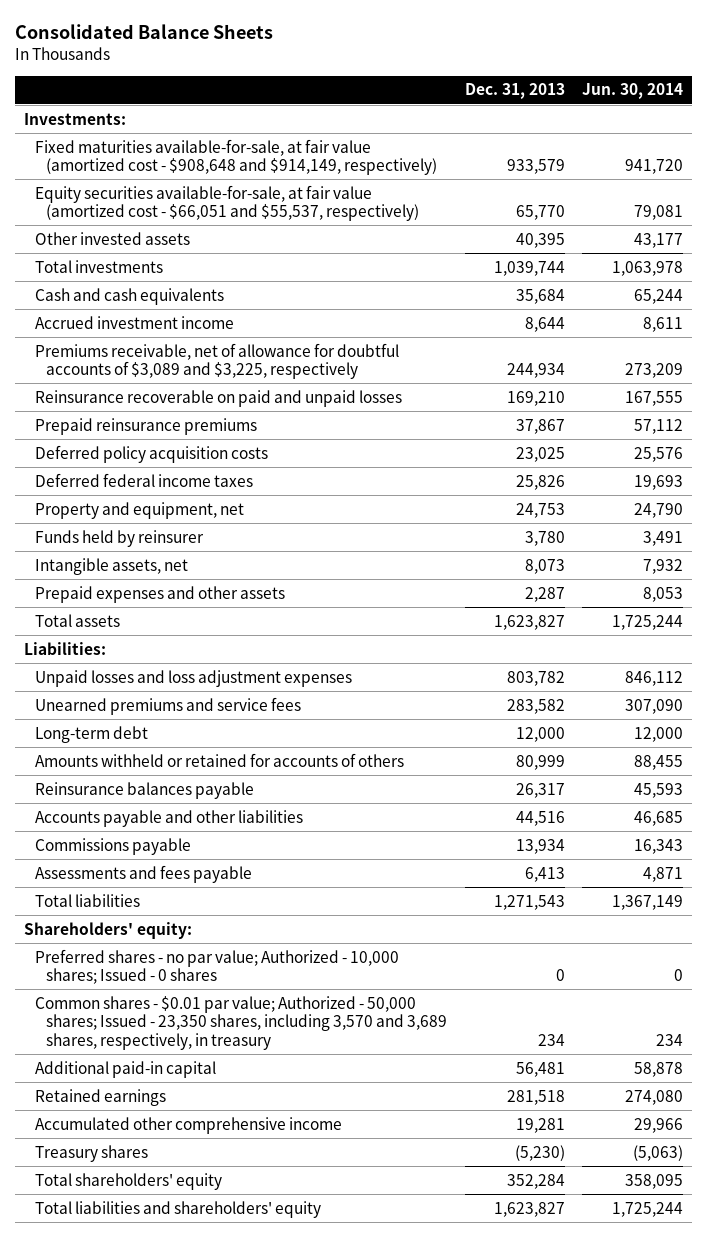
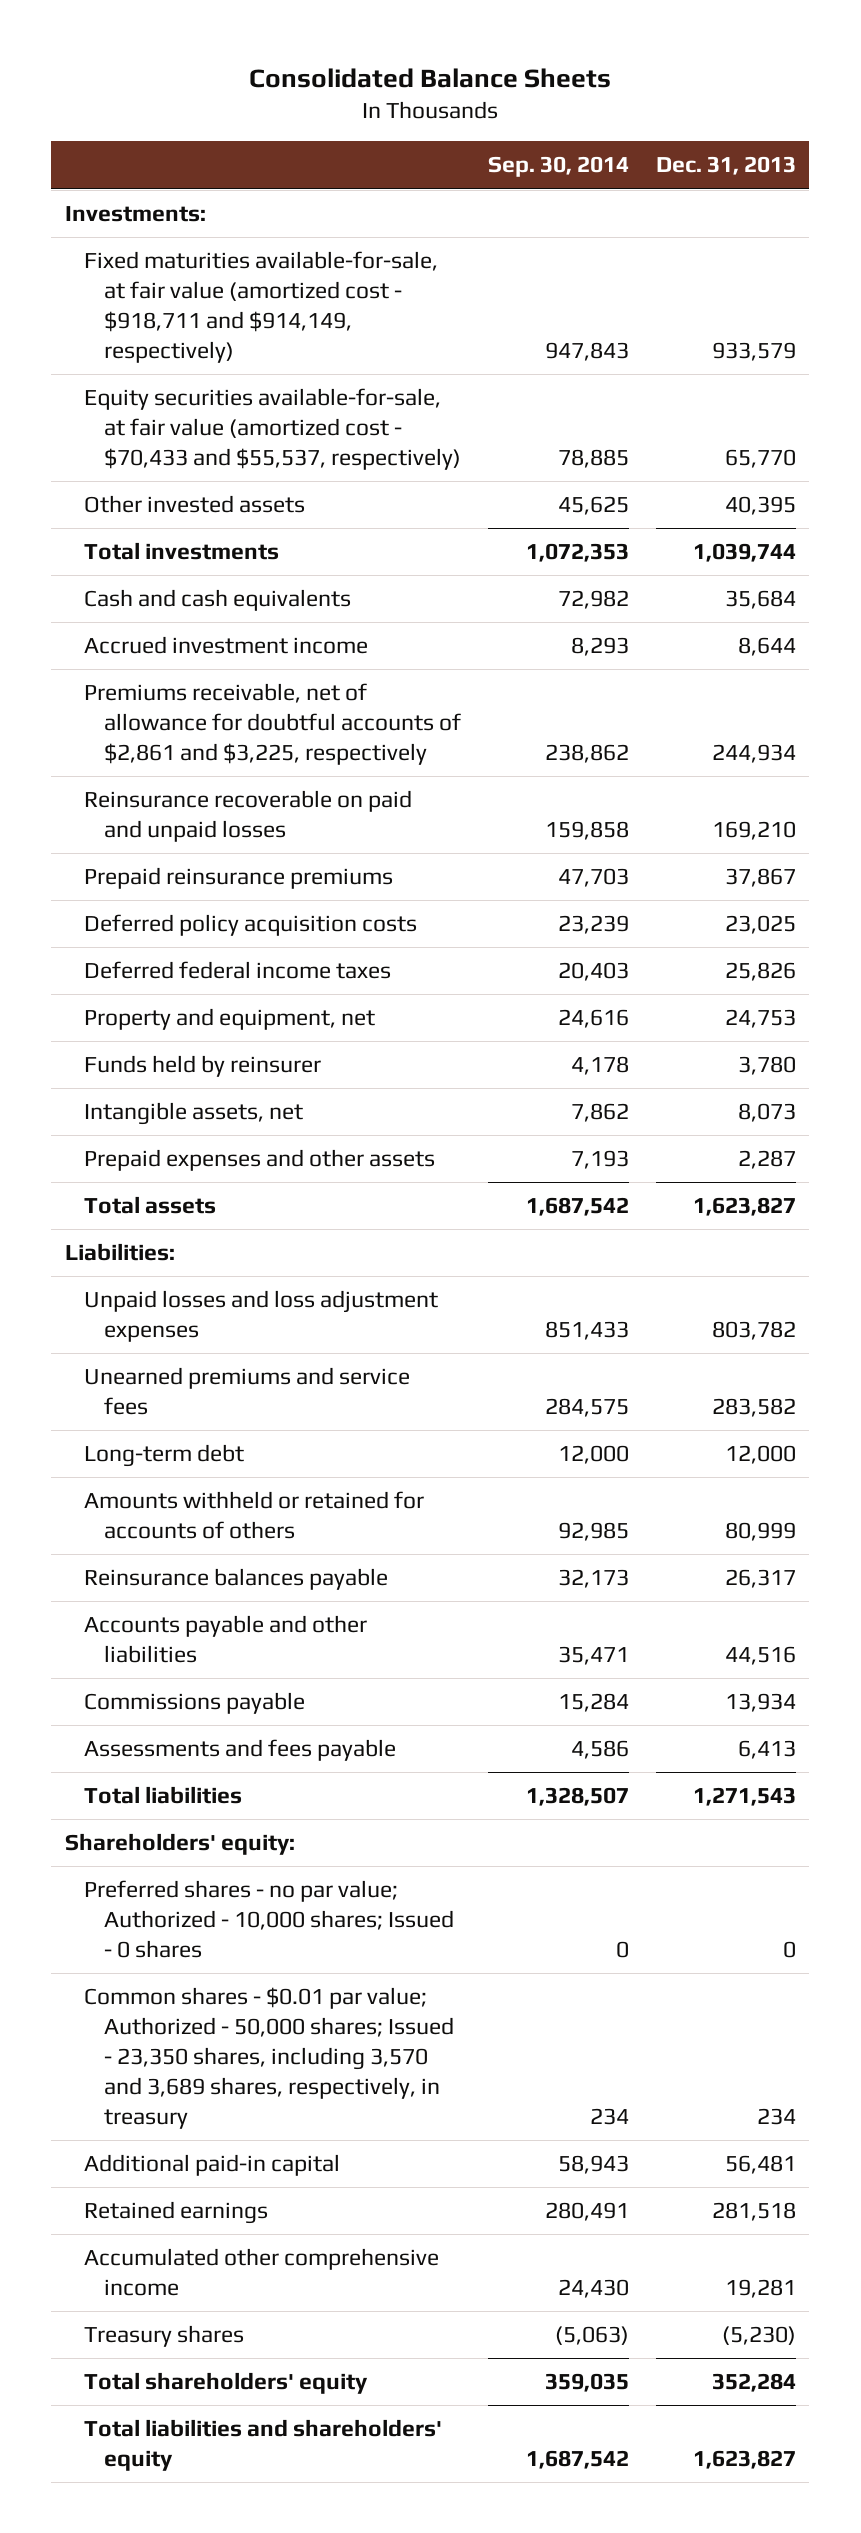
[582,83,684,100] Jun. 30, 2014 -> none
none -> [487,156,629,178] Sep. 30, 2014
[34,138,438,176] Fixed maturities available-for-sale, at fair value (amortized cost - $908,648 and $914,149, respectively) -> [84,251,439,363] Fixed maturities available-for-sale, at fair value (amortized cost - $918,711 and $914,149, respectively)
[34,184,420,222] Equity securities available-for-sale, at fair value (amortized cost - $66,051 and $55,537, respectively) -> [84,388,462,470] Equity securities available-for-sale, at fair value (amortized cost - $70,433 and $55,537, respectively)
[34,342,399,380] Premiums receivable, net of allowance for doubtful accounts of $3,089 and $3,225, respectively -> [84,683,462,765] Premiums receivable, net of allowance for doubtful accounts of $2,861 and $3,225, respectively

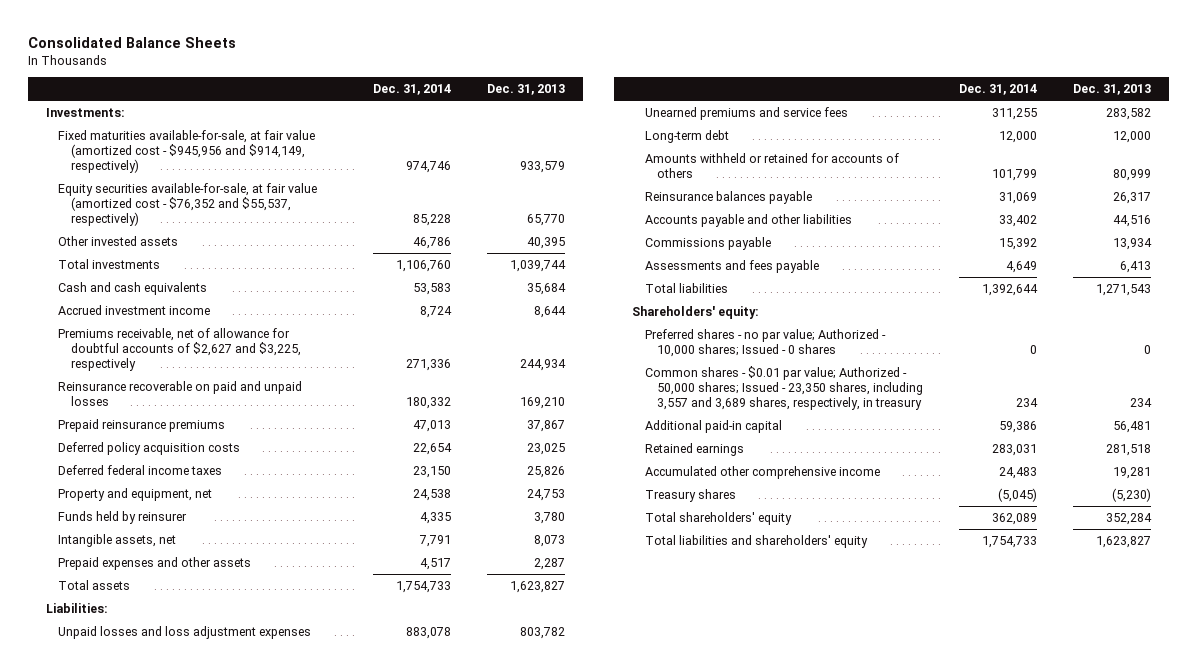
[487,156,629,178] Sep. 30, 2014 -> none
none -> [372,84,451,96] Dec. 31, 2014
[84,251,439,363] Fixed maturities available-for-sale, at fair value (amortized cost - $918,711 and $914,149, respectively) -> [58,129,316,174] Fixed maturities available-for-sale, at fair value (amortized cost - $945,956 and $914,149, respectively)
[84,388,462,470] Equity securities available-for-sale, at fair value (amortized cost - $70,433 and $55,537, respectively) -> [58,182,318,227] Equity securities available-for-sale, at fair value (amortized cost - $76,352 and $55,537, respectively)
[84,683,462,765] Premiums receivable, net of allowance for doubtful accounts of $2,861 and $3,225, respectively -> [58,327,301,372] Premiums receivable, net of allowance for doubtful accounts of $2,627 and $3,225, respectively
[84,1987,455,2129] Common shares - $0.01 par value; Authorized - 50,000 shares; Issued - 23,350 shares, including 3,570 and 3,689 shares, respectively, in treasury -> [644,365,924,411] Common shares - $0.01 par value; Authorized - 50,000 shares; Issued - 23,350 shares, including 3,557 and 3,689 shares, respectively, in treasury

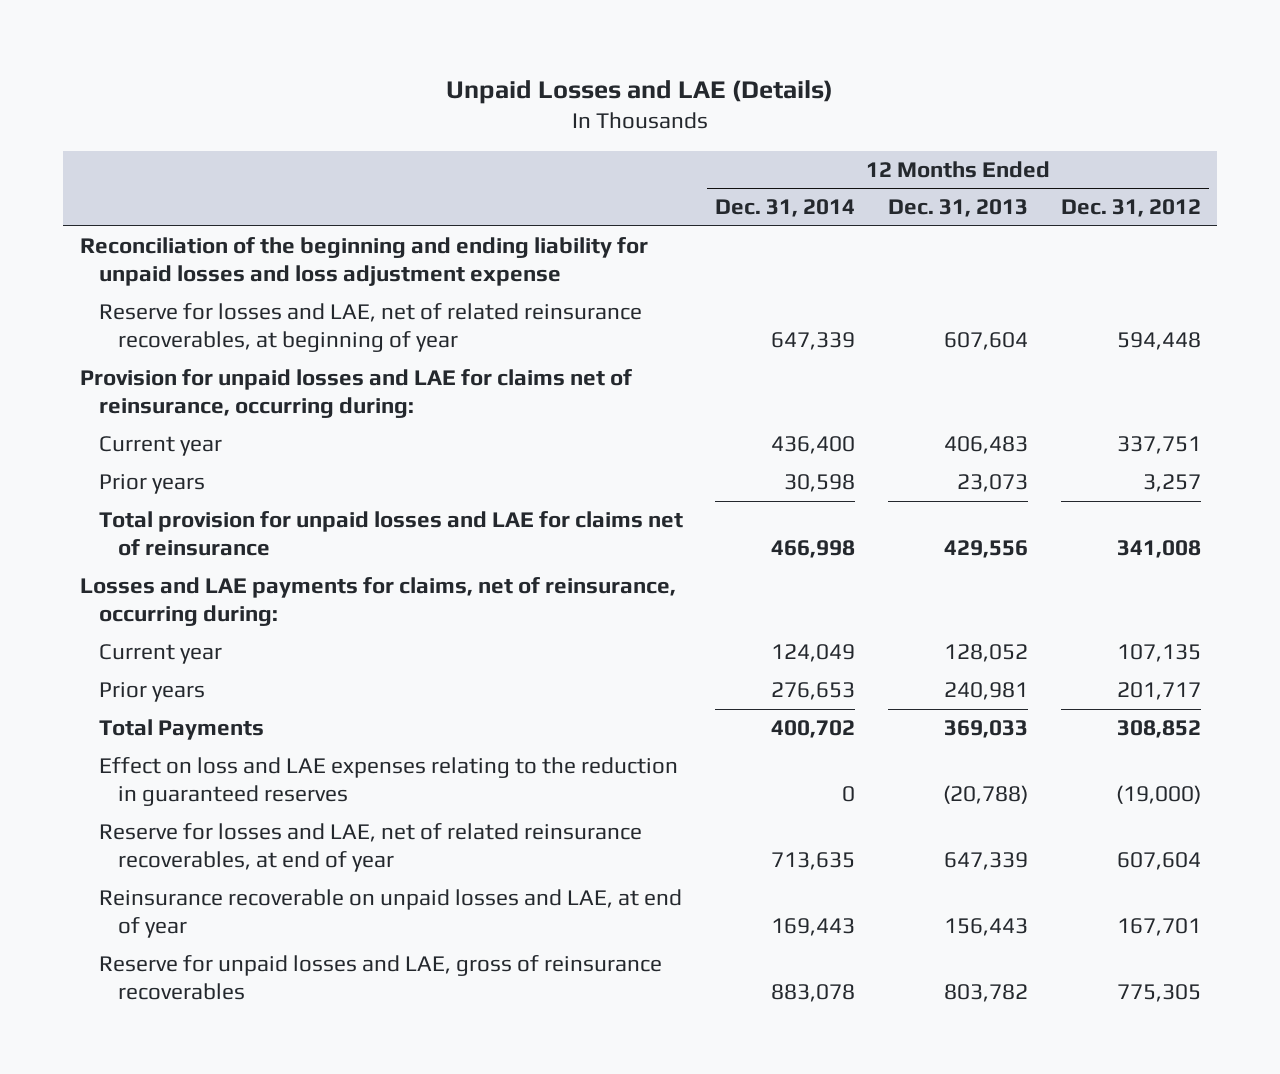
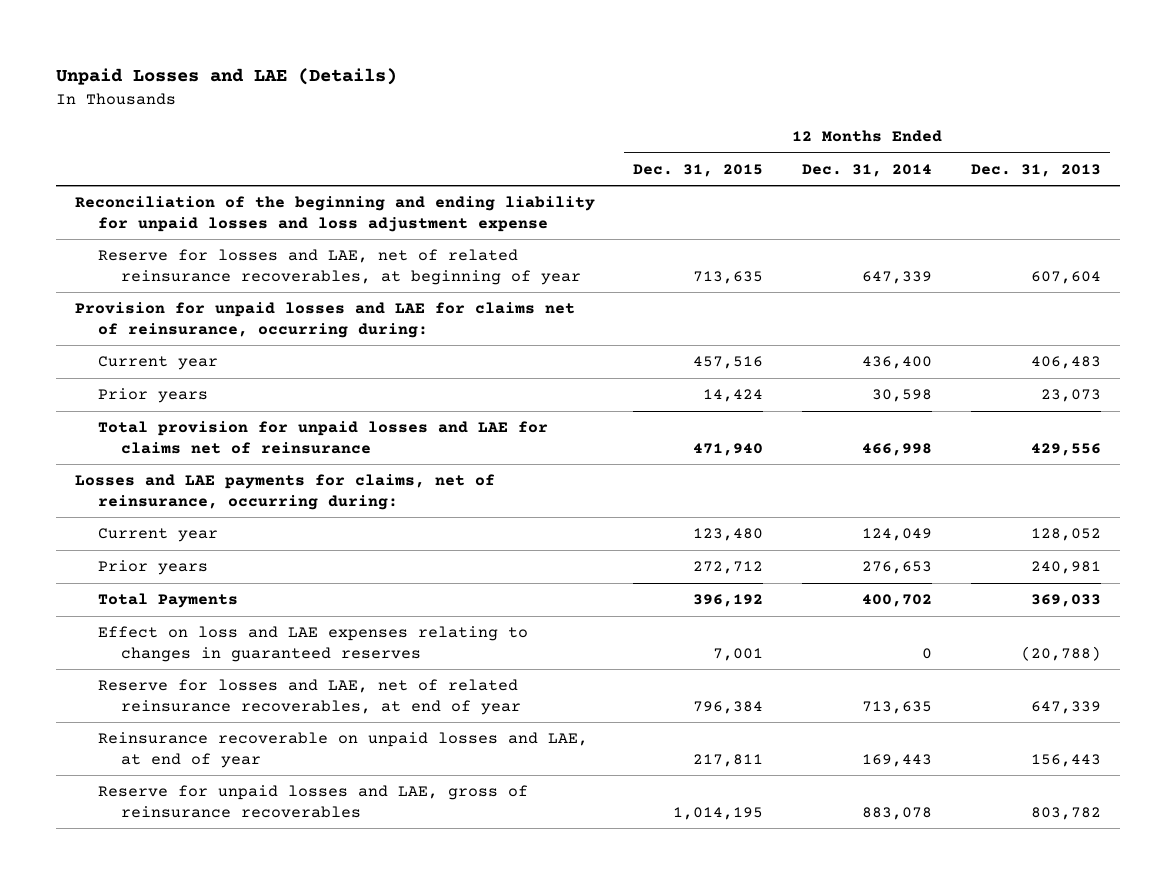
[1060,199,1201,218] Dec. 31, 2012 -> none
none -> [633,163,764,177] Dec. 31, 2015
[98,757,678,807] Effect on loss and LAE expenses relating to the reduction in guaranteed reserves -> [97,626,528,662] Effect on loss and LAE expenses relating to changes in guaranteed reserves

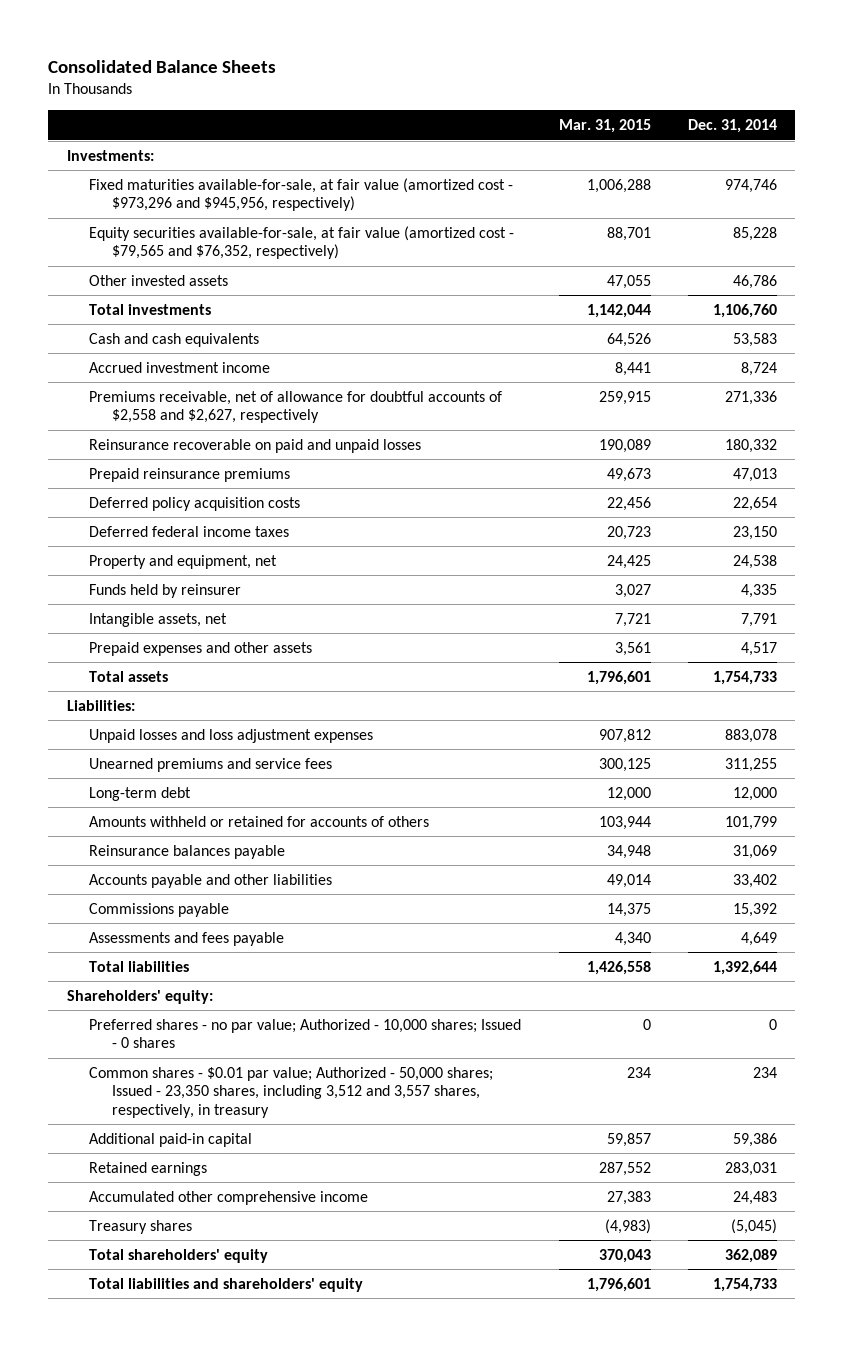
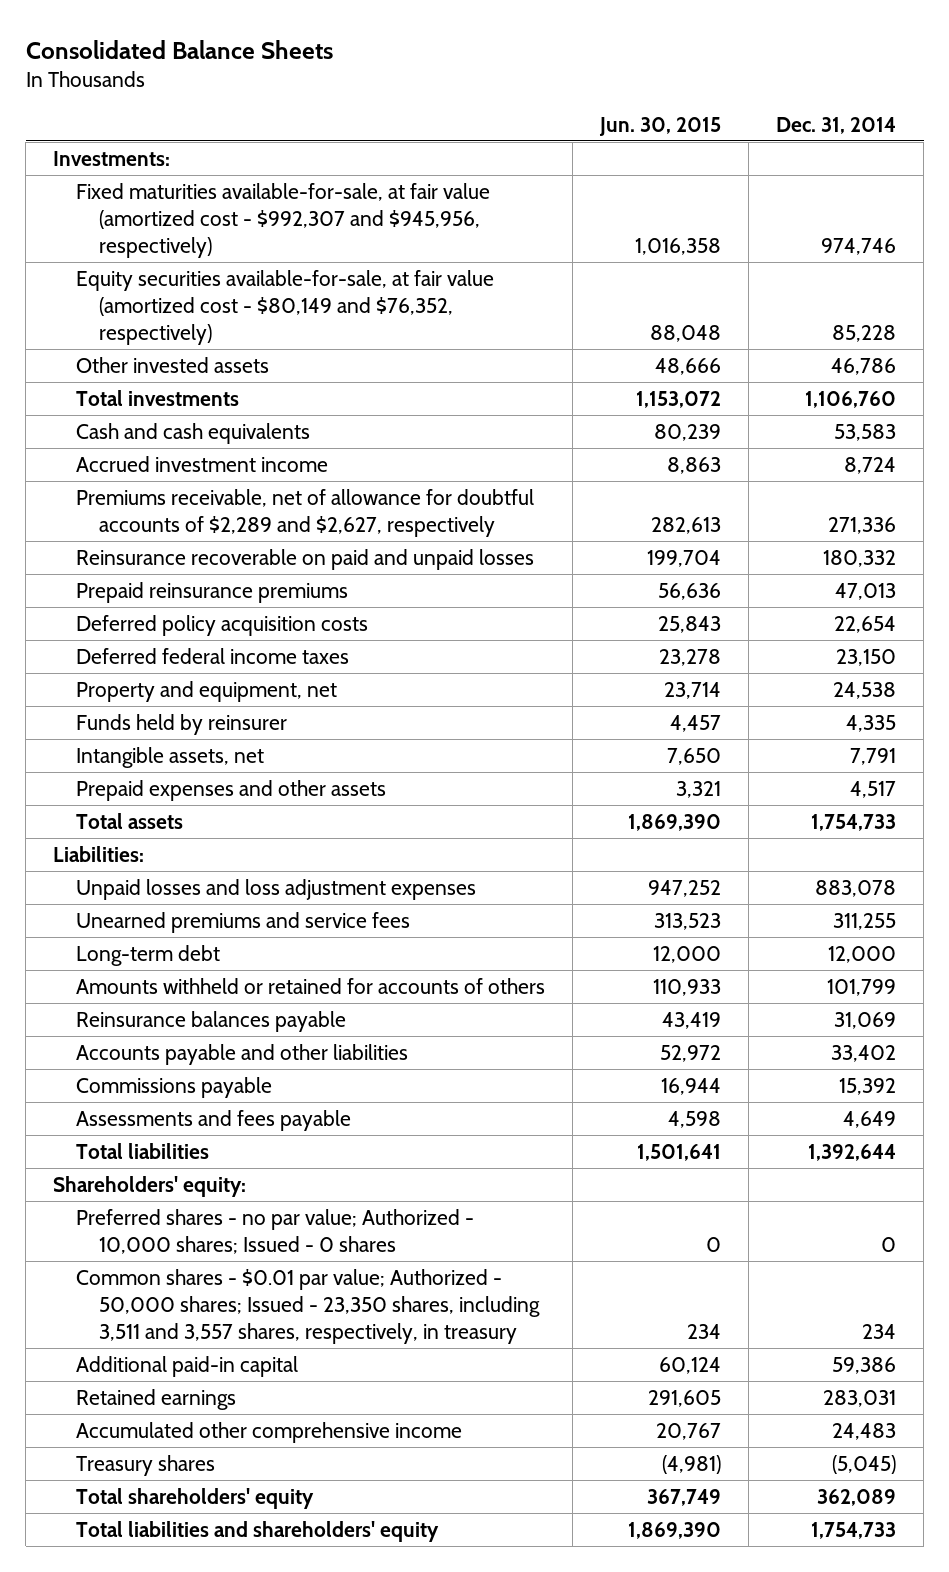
[558,119,651,134] Mar. 31, 2015 -> none
none -> [599,116,722,136] Jun. 30, 2015
[89,177,514,212] Fixed maturities available-for-sale, at fair value (amortized cost - $973,296 and $945,956, respectively) -> [76,182,491,258] Fixed maturities available-for-sale, at fair value (amortized cost - $992,307 and $945,956, respectively)
[89,225,515,260] Equity securities available-for-sale, at fair value (amortized cost - $79,565 and $76,352, respectively) -> [76,269,495,345] Equity securities available-for-sale, at fair value (amortized cost - $80,149 and $76,352, respectively)
[89,390,503,424] Premiums receivable, net of allowance for doubtful accounts of $2,558 and $2,627, respectively -> [76,488,535,537] Premiums receivable, net of allowance for doubtful accounts of $2,289 and $2,627, respectively
[89,1066,494,1118] Common shares - $0.01 par value; Authorized - 50,000 shares; Issued - 23,350 shares, including 3,512 and 3,557 shares, respectively, in treasury -> [76,1268,541,1344] Common shares - $0.01 par value; Authorized - 50,000 shares; Issued - 23,350 shares, including 3,511 and 3,557 shares, respectively, in treasury

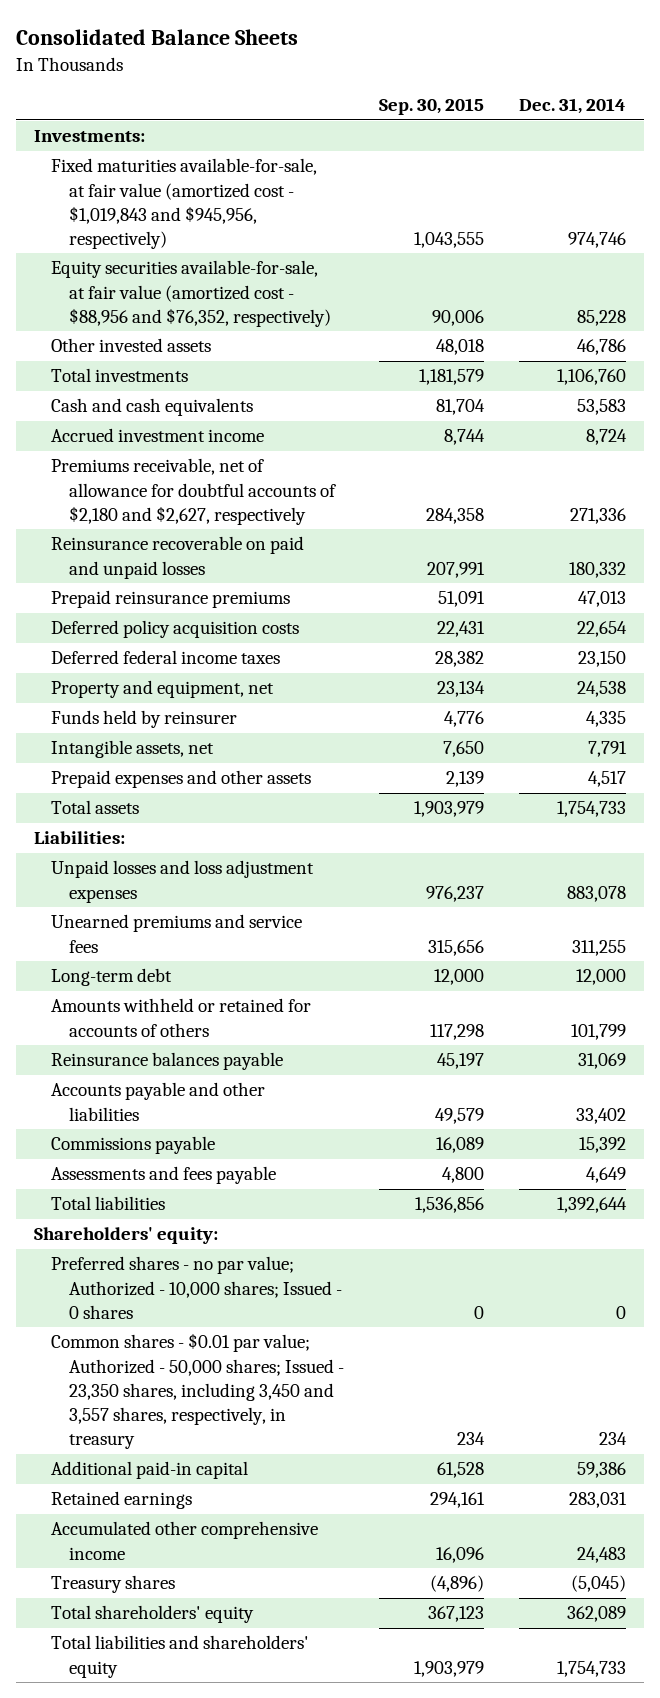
[599,116,722,136] Jun. 30, 2015 -> none
none -> [378,98,484,116] Sep. 30, 2015
[76,182,491,258] Fixed maturities available-for-sale, at fair value (amortized cost - $992,307 and $945,956, respectively) -> [51,158,318,249] Fixed maturities available-for-sale, at fair value (amortized cost - $1,019,843 and $945,956, respectively)
[76,269,495,345] Equity securities available-for-sale, at fair value (amortized cost - $80,149 and $76,352, respectively) -> [51,260,331,327] Equity securities available-for-sale, at fair value (amortized cost - $88,956 and $76,352, respectively)
[76,488,535,537] Premiums receivable, net of allowance for doubtful accounts of $2,289 and $2,627, respectively -> [51,458,336,525] Premiums receivable, net of allowance for doubtful accounts of $2,180 and $2,627, respectively
[76,1268,541,1344] Common shares - $0.01 par value; Authorized - 50,000 shares; Issued - 23,350 shares, including 3,511 and 3,557 shares, respectively, in treasury -> [51,1333,344,1449] Common shares - $0.01 par value; Authorized - 50,000 shares; Issued - 23,350 shares, including 3,450 and 3,557 shares, respectively, in treasury

